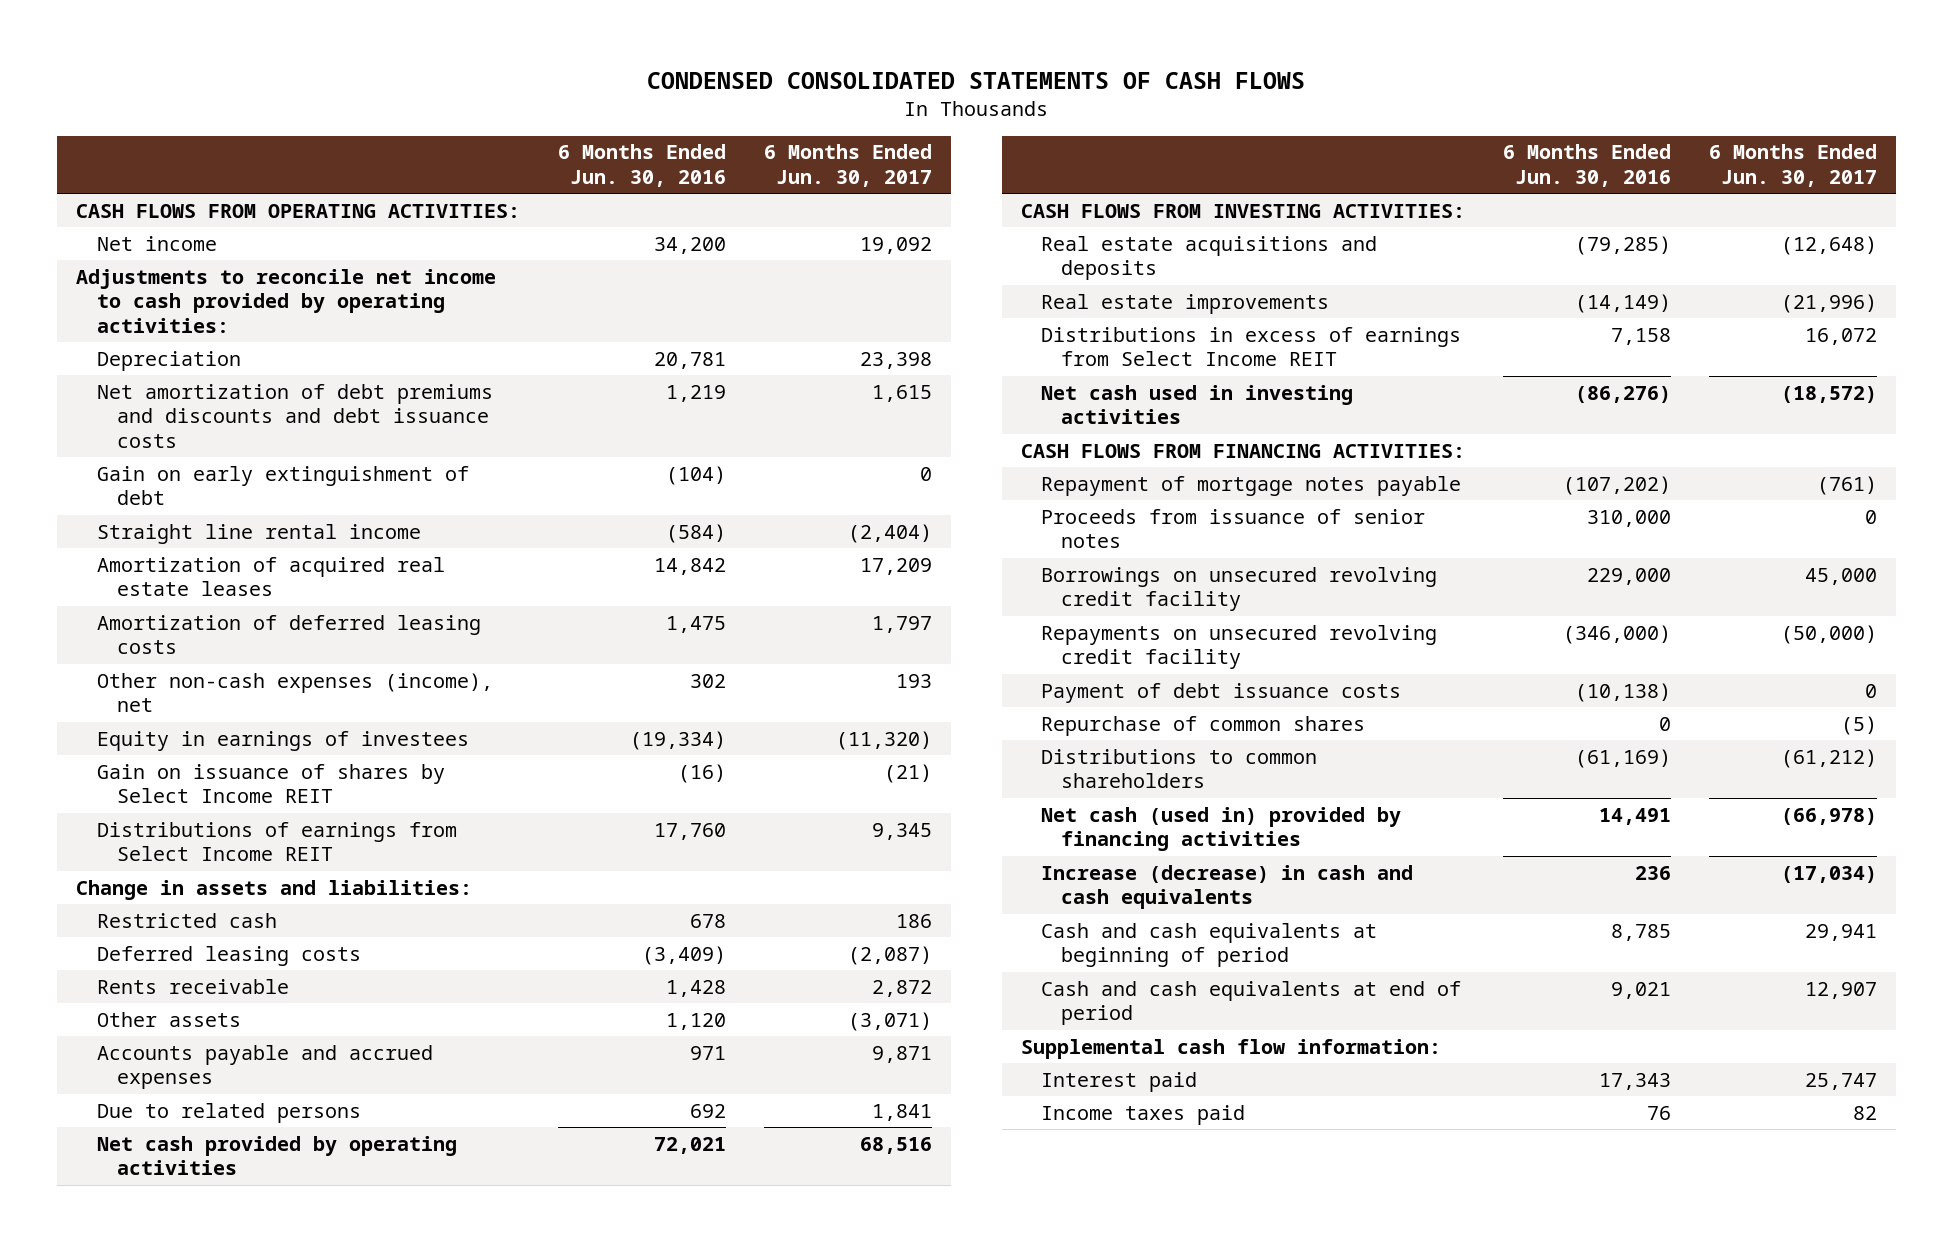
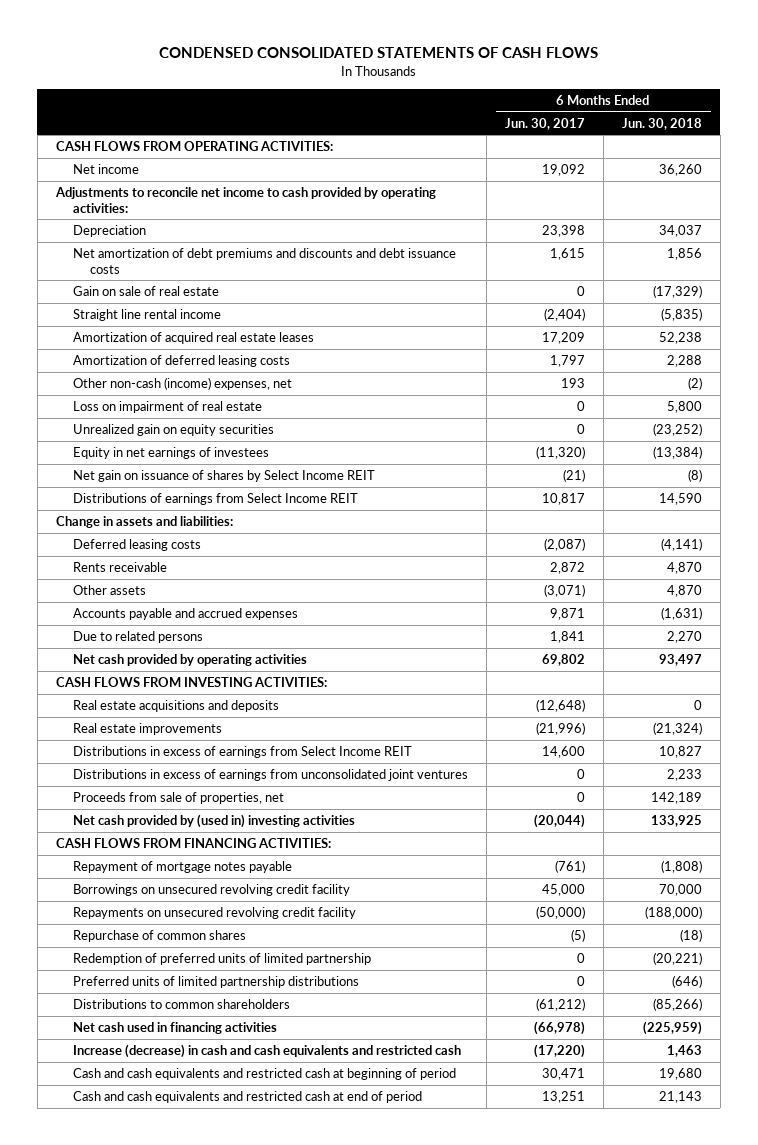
[558,144,727,188] 6 Months Ended Jun. 30, 2016 -> none
none -> [621,117,702,130] Jun. 30, 2018
[96,465,469,506] Gain on early extinguishment of debt -> none
none -> [72,286,219,297] Gain on sale of real estate
[96,672,493,713] Other non-cash expenses (income), net -> [72,377,292,391] Other non-cash (income) expenses, net
none -> [72,401,262,414] Loss on impairment of real estate
none -> [72,424,274,437] Unrealized gain on equity securities
[96,730,469,751] Equity in earnings of investees -> [72,447,269,460] Equity in net earnings of investees
[96,763,445,804] Gain on issuance of shares by Select Income REIT -> [72,470,375,483] Net gain on issuance of shares by Select Income REIT
[872,822,933,840] 9,345 -> [541,493,585,506] 10,817
[96,912,277,928] Restricted cash -> none
[860,1136,933,1154] 68,516 -> [541,654,585,667] 69,802
[1804,327,1877,345] 16,072 -> [541,746,585,759] 14,600
none -> [72,769,468,782] Distributions in excess of earnings from unconsolidated joint ventures
none -> [72,792,284,805] Proceeds from sale of properties, net
[1040,384,1353,425] Net cash used in investing activities -> [72,814,355,829] Net cash provided by (used in) investing activities
[1780,385,1877,403] (18,572) -> [533,814,585,829] (20,044)
[1040,508,1425,549] Proceeds from issuance of senior notes -> none
[1040,682,1401,703] Payment of debt issuance costs -> none
none -> [72,953,371,966] Redemption of preferred units of limited partnership
none -> [72,976,359,989] Preferred units of limited partnership distributions
[1020,1038,1441,1059] Supplemental cash flow information: -> none
[1040,1071,1197,1092] Interest paid -> none
[1040,1104,1245,1125] Income taxes paid -> none
[1040,806,1401,852] Net cash (used in) provided by financing activities -> [72,1022,277,1035] Net cash used in financing activities
[1040,864,1413,910] Increase (decrease) in cash and cash equivalents -> [72,1044,461,1059] Increase (decrease) in cash and cash equivalents and restricted cash
[1780,865,1877,883] (17,034) -> [533,1044,585,1059] (17,220)
[1040,922,1377,968] Cash and cash equivalents at beginning of period -> [72,1068,456,1081] Cash and cash equivalents and restricted cash at beginning of period
[1804,923,1877,941] 29,941 -> [541,1068,585,1081] 30,471
[1040,980,1461,1026] Cash and cash equivalents at end of period -> [72,1091,422,1104] Cash and cash equivalents and restricted cash at end of period
[1804,981,1877,999] 12,907 -> [541,1091,585,1104] 13,251

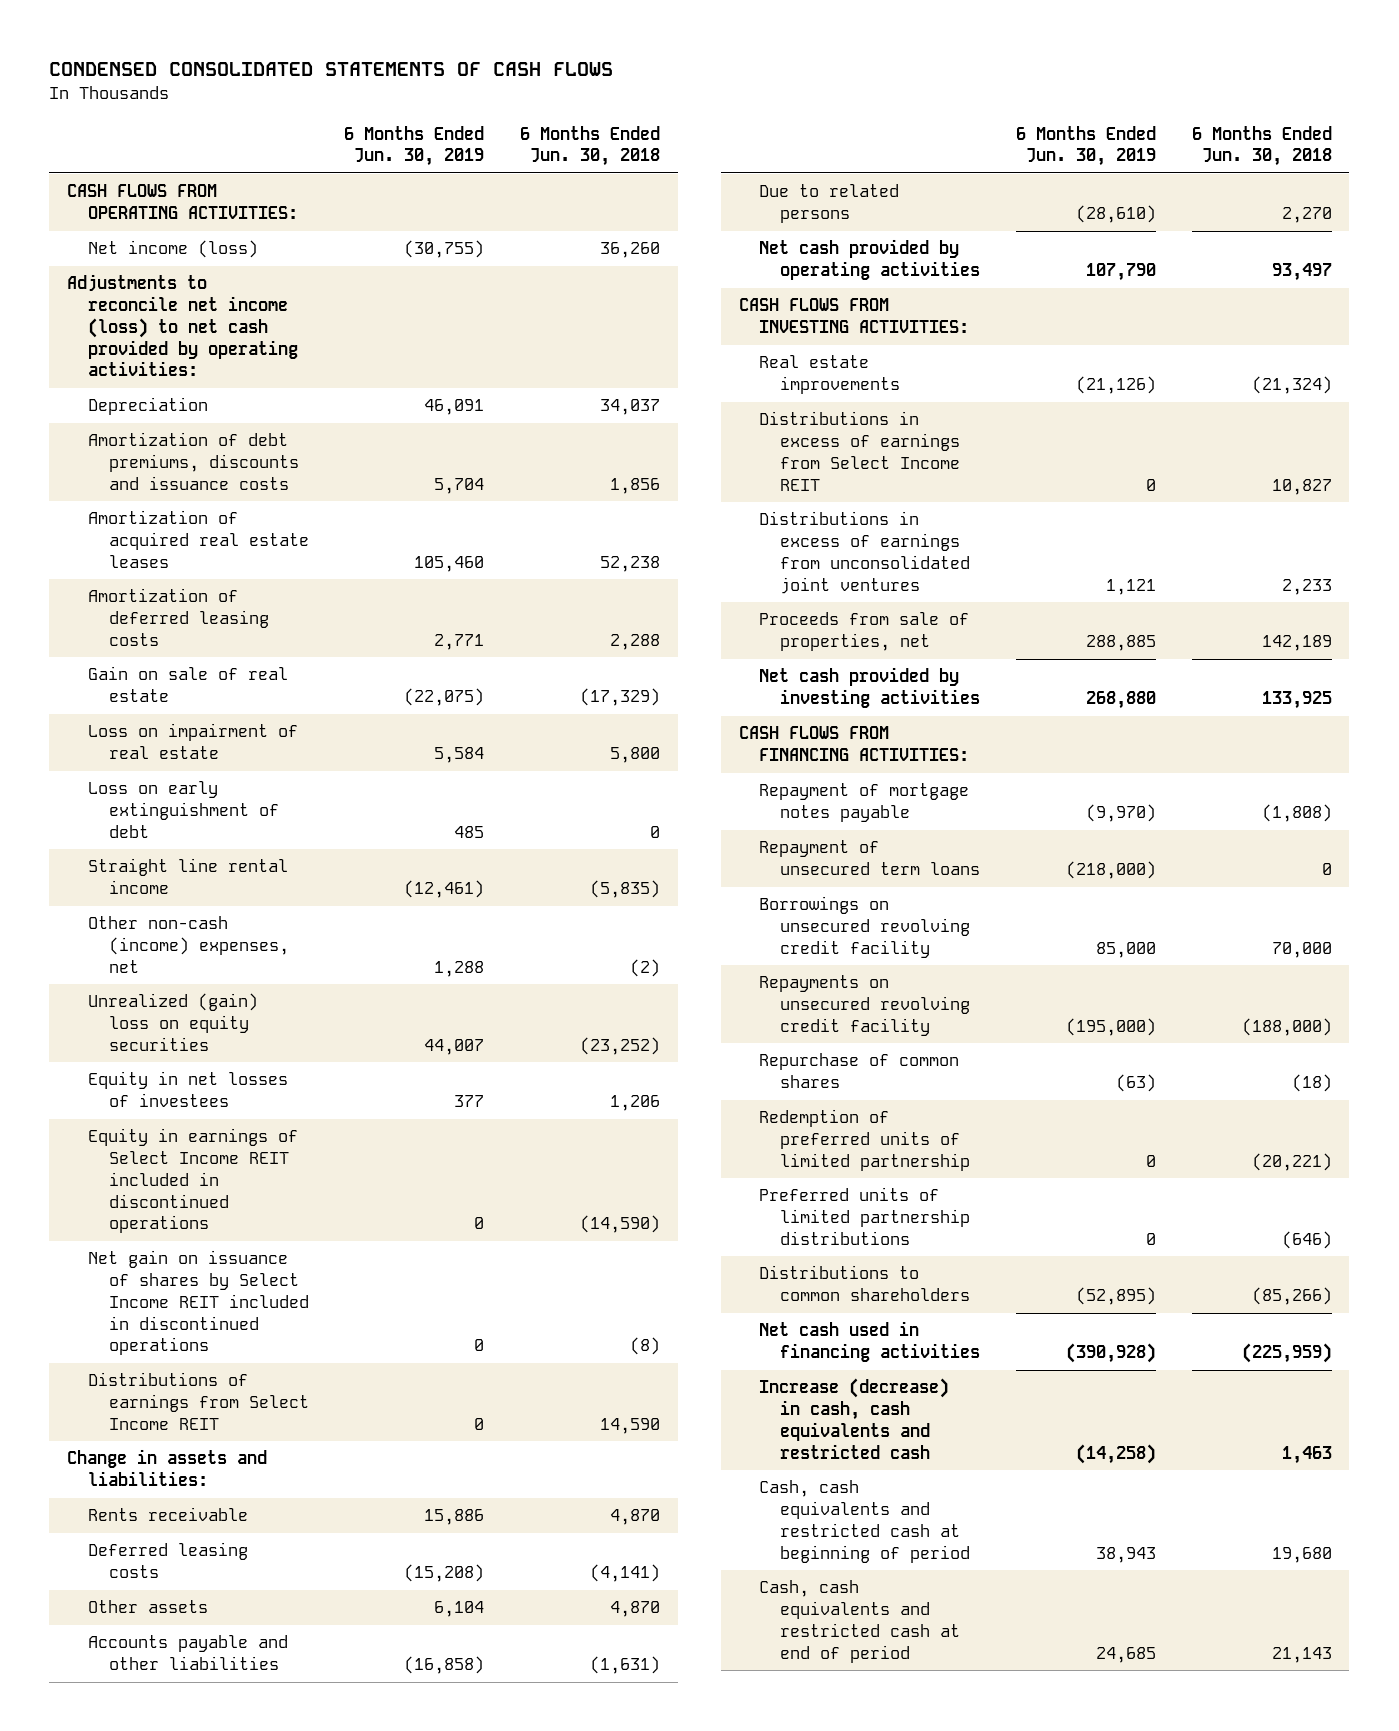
[504,117,585,130] Jun. 30, 2017 -> none
none -> [344,125,485,167] 6 Months Ended Jun. 30, 2019
[72,164,139,175] Net income -> [87,240,258,259] Net income (loss)
[55,187,437,213] Adjustments to reconcile net income to cash provided by operating activities: -> [67,274,298,377] Adjustments to reconcile net income (loss) to net cash provided by operating activities:
[72,248,456,274] Net amortization of debt premiums and discounts and debt issuance costs -> [87,432,299,490] Amortization of debt premiums, discounts and issuance costs
[72,286,219,297] Gain on sale of real estate -> [87,666,288,703] Gain on sale of real estate
none -> [87,781,279,838] Loss on early extinguishment of debt
[72,309,221,322] Straight line rental income -> [87,858,288,895] Straight line rental income
[72,377,292,391] Other non-cash (income) expenses, net -> [87,916,289,973] Other non-cash (income) expenses, net
[72,424,274,437] Unrealized gain on equity securities -> [87,993,258,1051] Unrealized (gain) loss on equity securities
[72,447,269,460] Equity in net earnings of investees -> [87,1071,288,1108] Equity in net losses of investees
[652,446,702,460] (13,384) -> [610,1095,661,1112] 1,206
none -> [87,1128,298,1234] Equity in earnings of Select Income REIT included in discontinued operations
[72,470,375,483] Net gain on issuance of shares by Select Income REIT -> [87,1250,309,1356] Net gain on issuance of shares by Select Income REIT included in discontinued operations
[72,539,201,552] Deferred leasing costs -> [87,1542,248,1579] Deferred leasing costs
[72,608,298,621] Accounts payable and accrued expenses -> [87,1635,288,1671] Accounts payable and other liabilities
[72,700,279,713] Real estate acquisitions and deposits -> none
[72,814,355,829] Net cash provided by (used in) investing activities -> [759,667,981,709] Net cash provided by investing activities
none -> [759,840,981,876] Repayment of unsecured term loans
[72,1044,461,1059] Increase (decrease) in cash and cash equivalents and restricted cash -> [759,1378,950,1459] Increase (decrease) in cash, cash equivalents and restricted cash
[72,1068,456,1081] Cash and cash equivalents and restricted cash at beginning of period -> [759,1480,971,1563] Cash, cash equivalents and restricted cash at beginning of period
[72,1091,422,1104] Cash and cash equivalents and restricted cash at end of period -> [759,1580,961,1663] Cash, cash equivalents and restricted cash at end of period

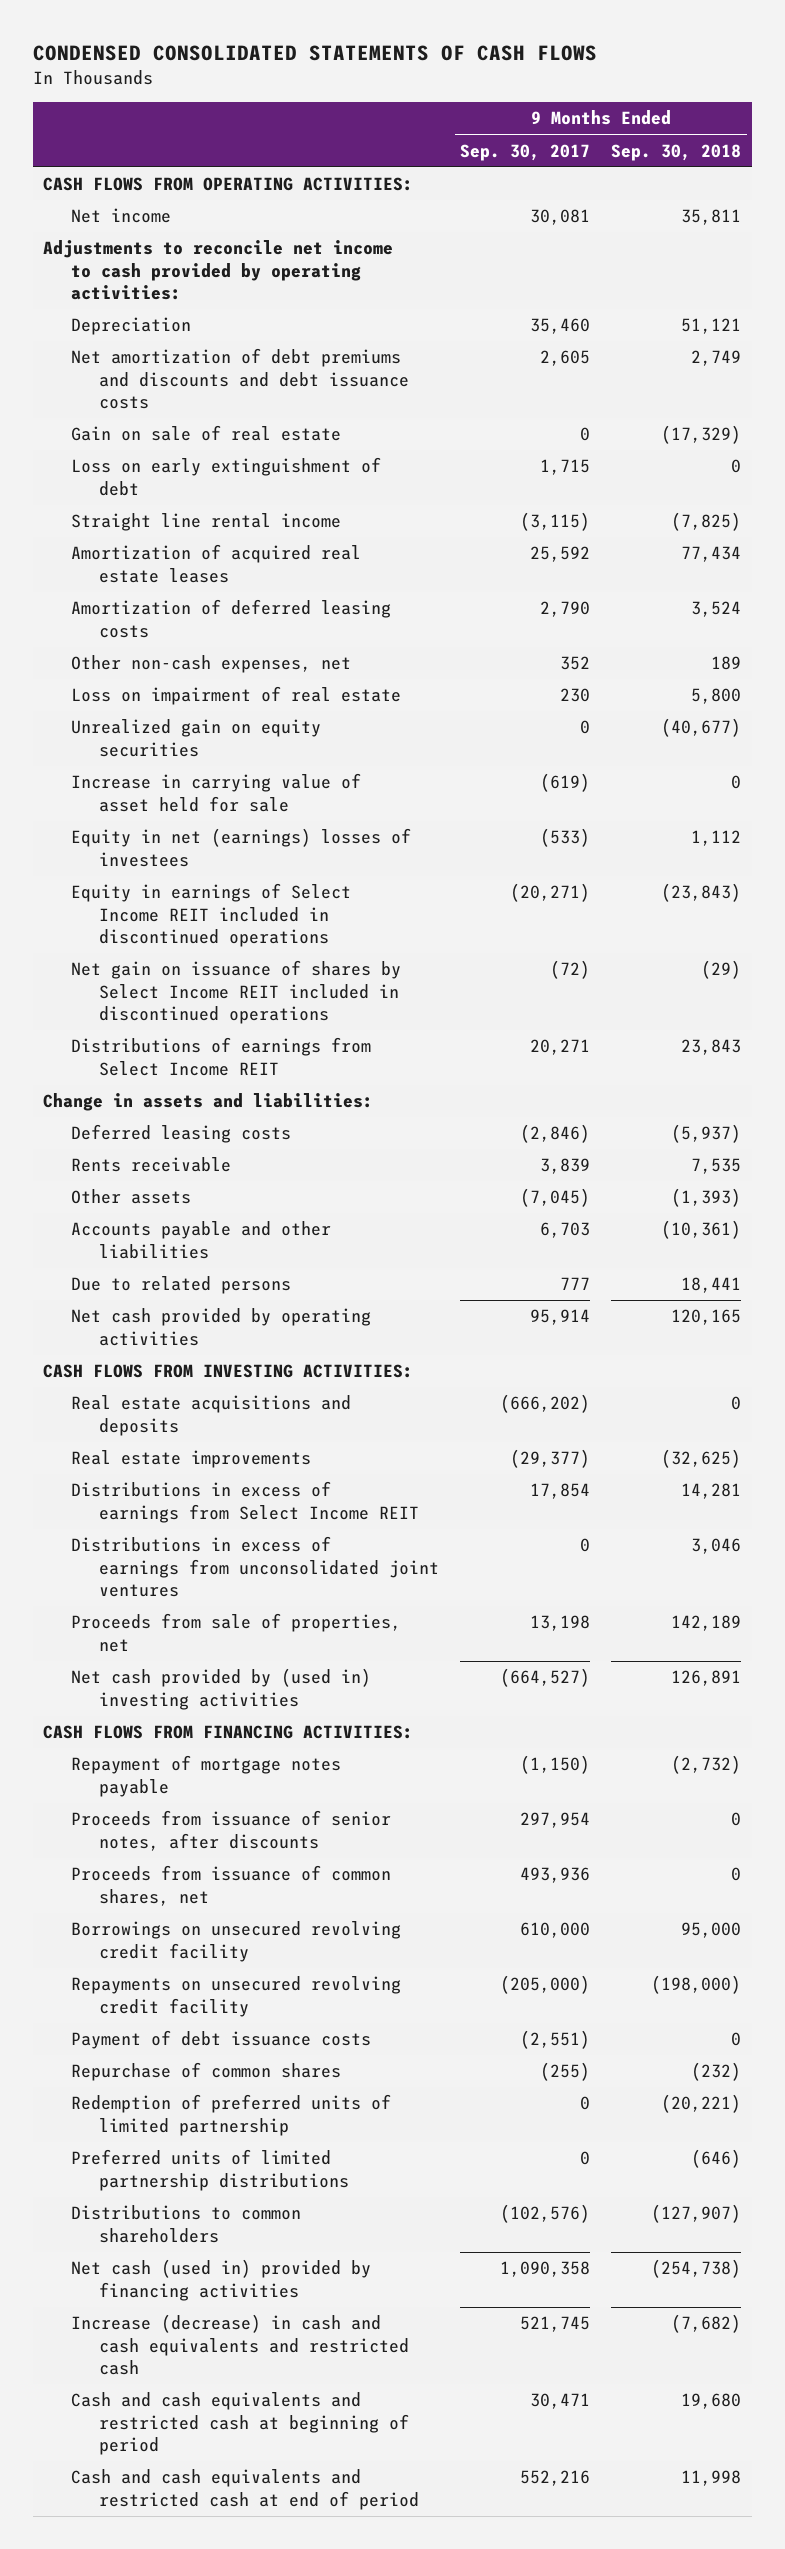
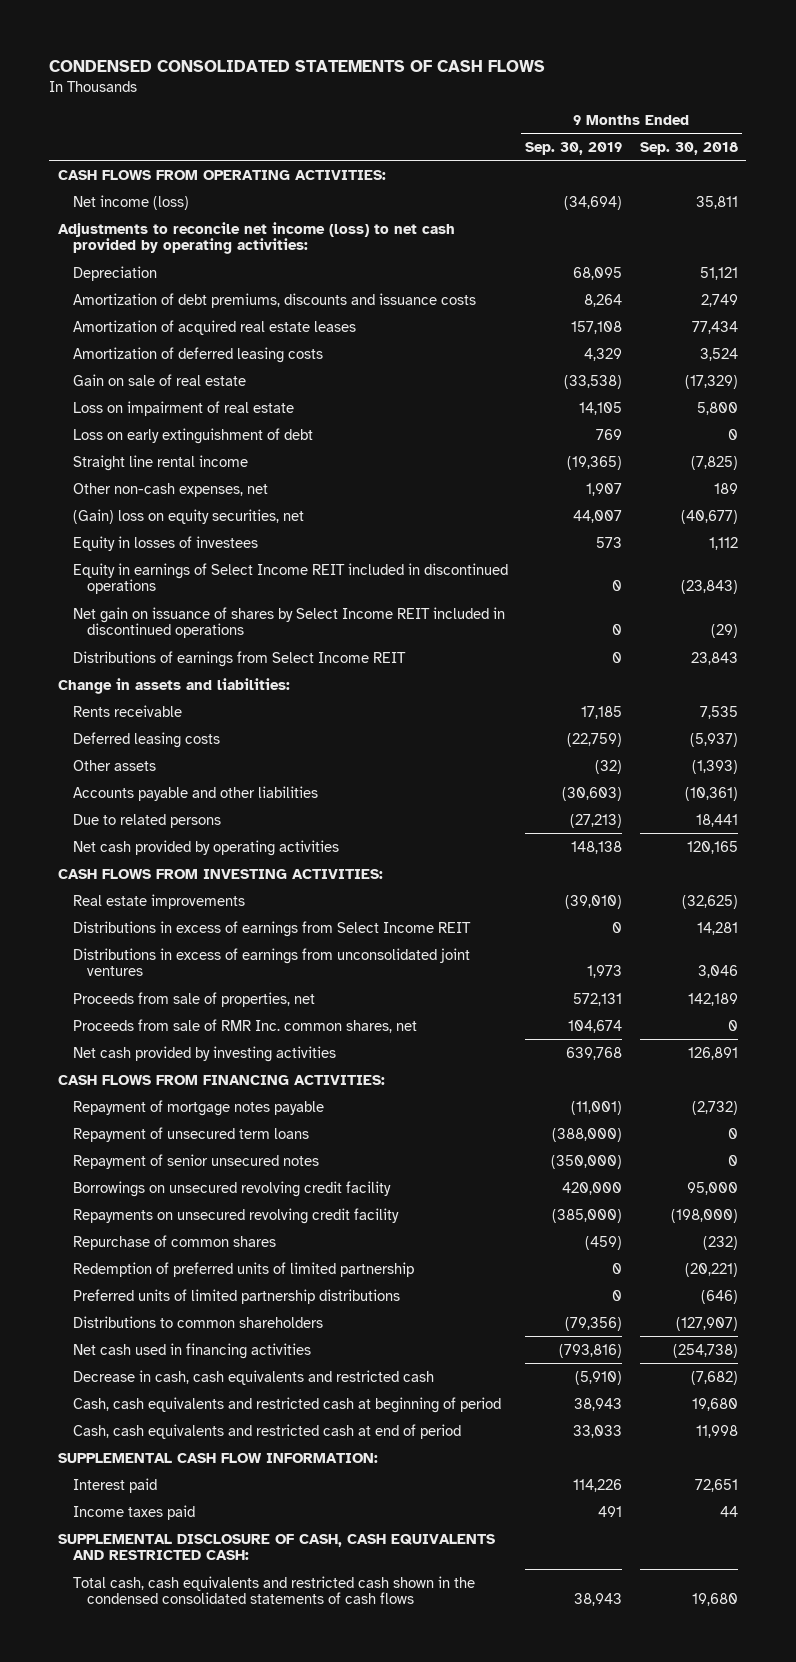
[459,143,590,161] Sep. 30, 2017 -> none
none -> [525,141,623,155] Sep. 30, 2019
[70,208,171,224] Net income -> [72,194,189,210] Net income (loss)
[43,240,394,300] Adjustments to reconcile net income to cash provided by operating activities: -> [58,221,456,255] Adjustments to reconcile net income (loss) to net cash provided by operating activities:
[70,348,409,409] Net amortization of debt premiums and discounts and debt issuance costs -> [72,292,476,308] Amortization of debt premiums, discounts and issuance costs
[70,544,361,583] Amortization of acquired real estate leases -> [72,319,356,335] Amortization of acquired real estate leases
[70,599,391,638] Amortization of deferred leasing costs -> [72,346,323,363] Amortization of deferred leasing costs
[70,686,401,706] Loss on impairment of real estate -> [72,400,294,416] Loss on impairment of real estate
[70,773,361,812] Increase in carrying value of asset held for sale -> none
[70,719,321,757] Unrealized gain on equity securities -> [72,508,304,524] (Gain) loss on equity securities, net
[70,828,411,867] Equity in net (earnings) losses of investees -> [72,535,258,551] Equity in losses of investees
[70,1124,291,1144] Deferred leasing costs -> [72,731,220,748] Deferred leasing costs
[70,1395,351,1436] Real estate acquisitions and deposits -> none
none -> [72,1018,417,1033] Proceeds from sale of RMR Inc. common shares, net
[70,1668,371,1710] Net cash provided by (used in) investing activities -> [72,1045,336,1062] Net cash provided by investing activities
[70,1810,391,1851] Proceeds from issuance of senior notes, after discounts -> none
[70,1865,391,1906] Proceeds from issuance of common shares, net -> none
none -> [72,1126,309,1142] Repayment of unsecured term loans
none -> [72,1153,319,1169] Repayment of senior unsecured notes
[70,2030,371,2050] Payment of debt issuance costs -> none
[70,2259,371,2301] Net cash (used in) provided by financing activities -> [72,1342,311,1359] Net cash used in financing activities
[70,2314,409,2375] Increase (decrease) in cash and cash equivalents and restricted cash -> [72,1369,434,1385] Decrease in cash, cash equivalents and restricted cash
[70,2392,409,2455] Cash and cash equivalents and restricted cash at beginning of period -> [72,1396,501,1413] Cash, cash equivalents and restricted cash at beginning of period
[70,2469,419,2510] Cash and cash equivalents and restricted cash at end of period -> [72,1423,461,1439] Cash, cash equivalents and restricted cash at end of period
none -> [58,1452,379,1463] SUPPLEMENTAL CASH FLOW INFORMATION:
none -> [72,1477,157,1493] Interest paid
none -> [72,1504,195,1520] Income taxes paid
none -> [58,1533,496,1561] SUPPLEMENTAL DISCLOSURE OF CASH, CASH EQUIVALENTS AND RESTRICTED CASH:
none -> [72,1575,475,1605] Total cash, cash equivalents and restricted cash shown in the condensed consolidated statements of cash flows

